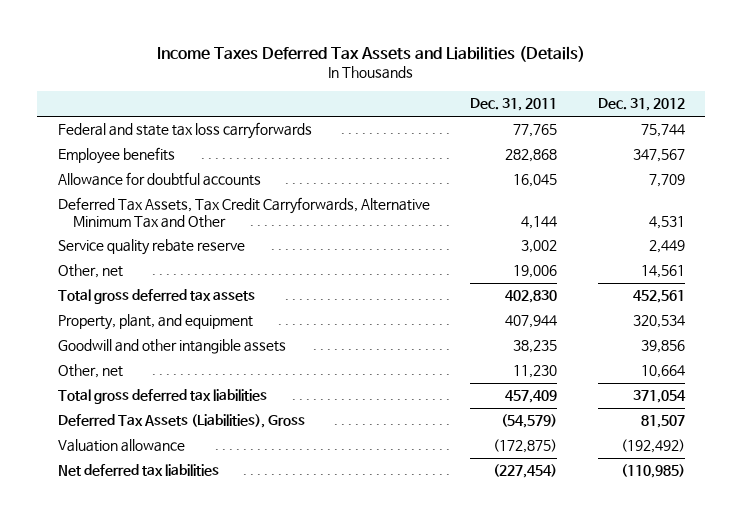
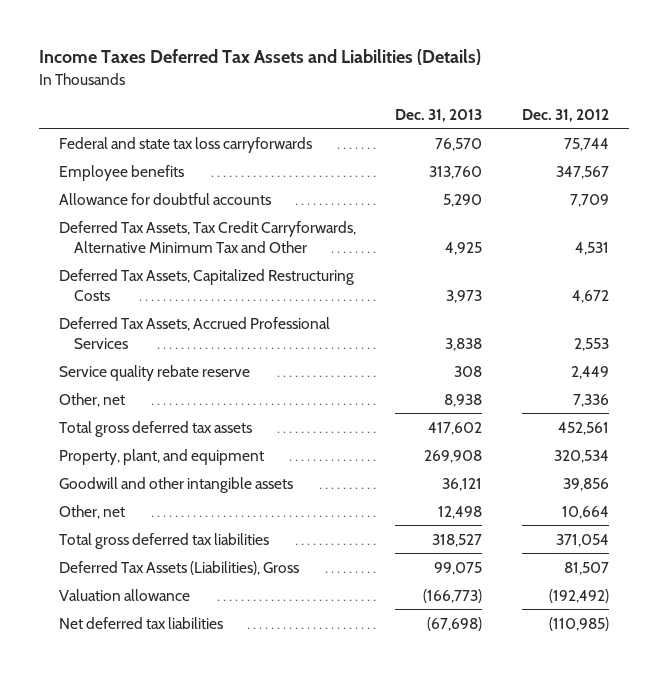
[470,98,558,112] Dec. 31, 2011 -> none
none -> [395,108,483,122] Dec. 31, 2013
none -> [58,268,354,301] Deferred Tax Assets, Capitalized Restructuring Costs
none -> [58,316,330,349] Deferred Tax Assets, Accrued Professional Services
[640,265,685,279] 14,561 -> [573,393,610,407] 7,336

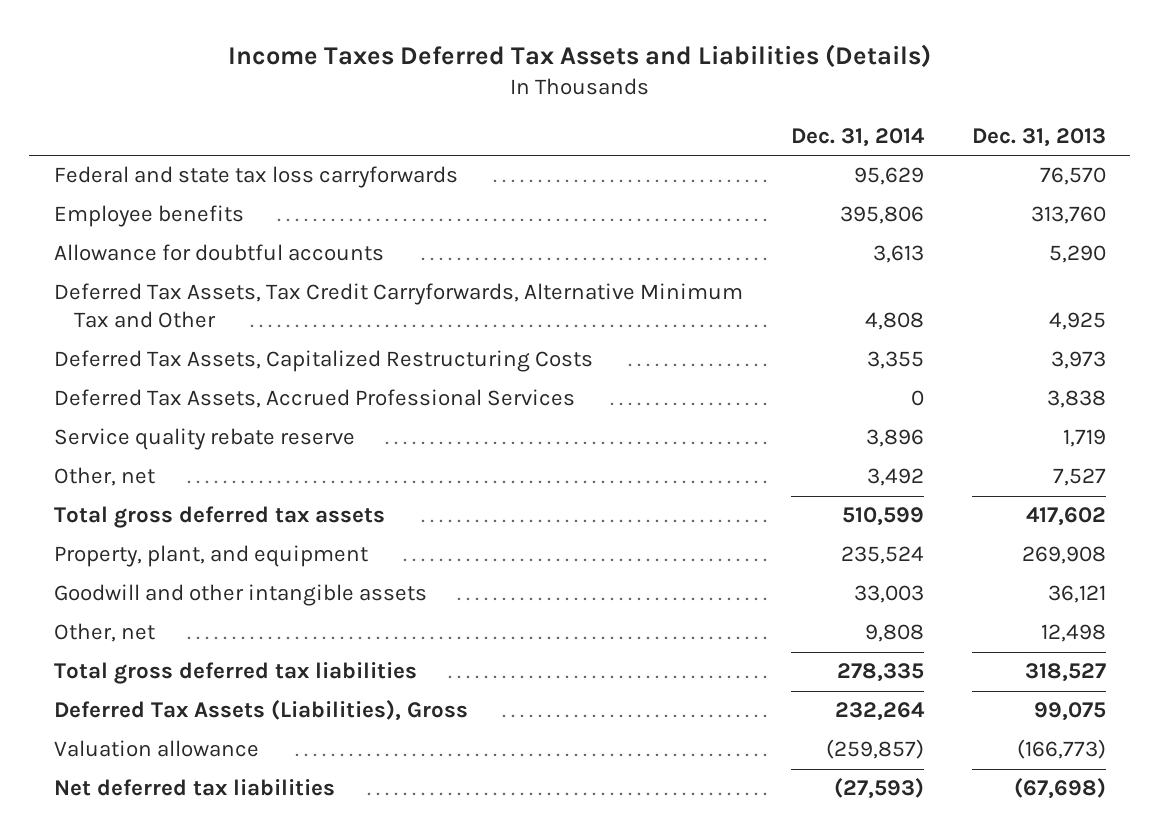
[522,108,610,122] Dec. 31, 2012 -> none
none -> [790,127,925,147] Dec. 31, 2014
[454,365,483,377] 308 -> [1063,429,1107,448] 1,719
[444,393,483,407] 8,938 -> [1053,468,1107,487] 7,527

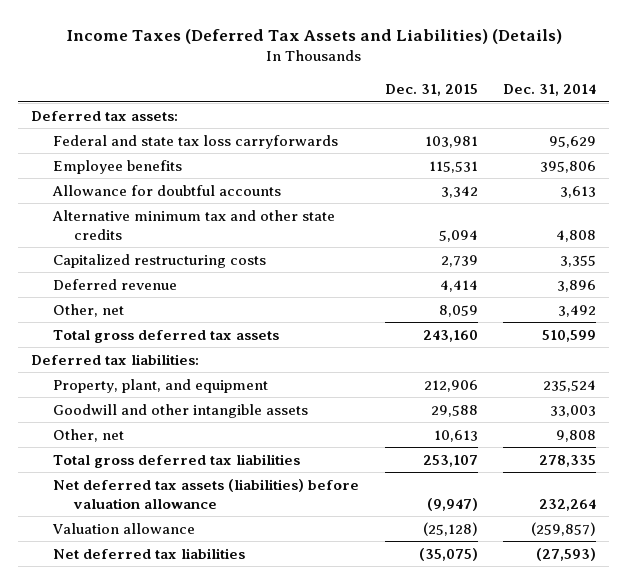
[227,43,931,68] Income Taxes Deferred Tax Assets and Liabilities (Details) -> [65,29,562,45] Income Taxes (Deferred Tax Assets and Liabilities) (Details)
[972,127,1107,147] Dec. 31, 2013 -> none
none -> [384,84,478,97] Dec. 31, 2015
none -> [30,110,178,121] Deferred tax assets:
[53,389,575,409] Deferred Tax Assets, Accrued Professional Services -> none
[53,283,743,329] Deferred Tax Assets, Tax Credit Carryforwards, Alternative Minimum Tax and Other -> [51,209,335,241] Alternative minimum tax and other state credits
[53,350,593,373] Deferred Tax Assets, Capitalized Restructuring Costs -> [52,253,266,268] Capitalized restructuring costs
[53,428,355,451] Service quality rebate reserve -> [52,278,177,290] Deferred revenue
none -> [30,353,199,365] Deferred tax liabilities:
[53,700,468,722] Deferred Tax Assets (Liabilities), Gross -> [52,478,359,510] Net deferred tax assets (liabilities) before valuation allowance

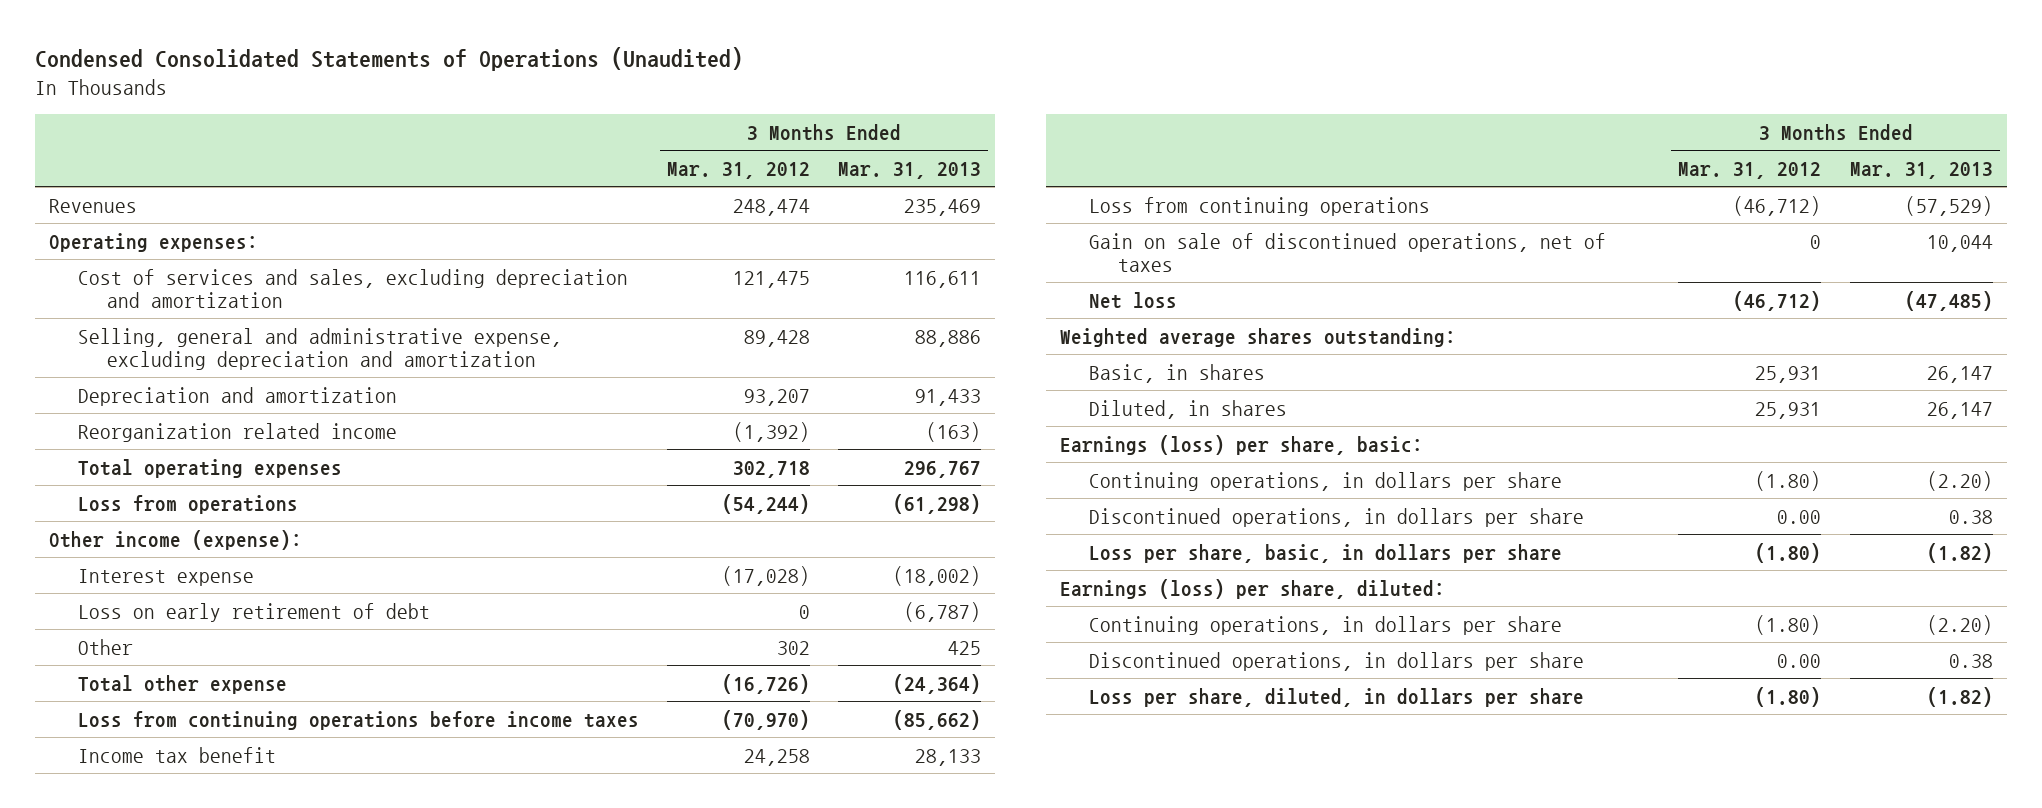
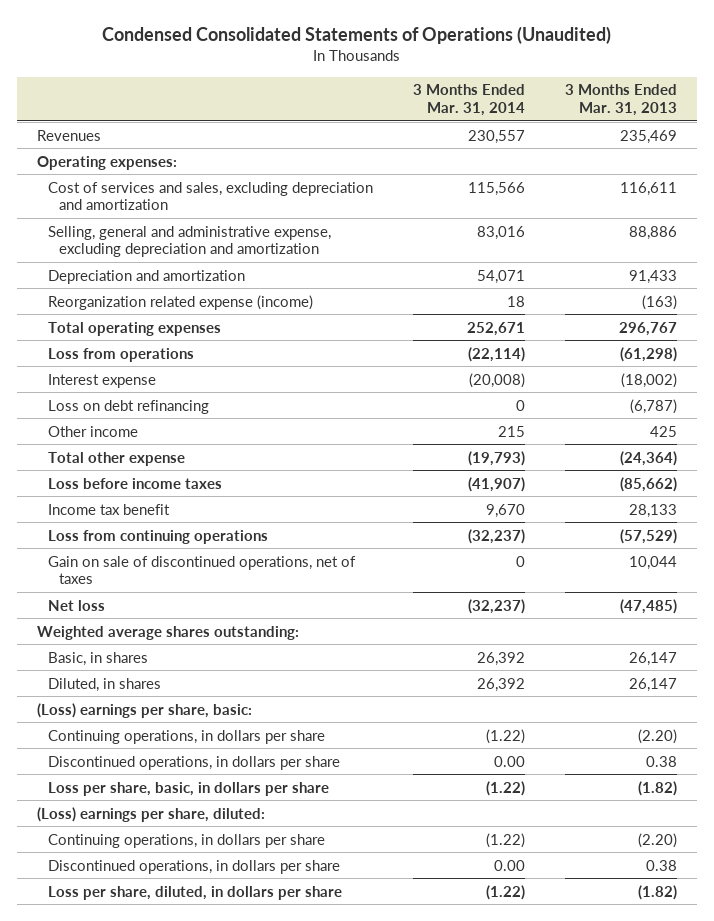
[667,161,811,179] Mar. 31, 2012 -> none
none -> [412,84,525,117] 3 Months Ended Mar. 31, 2014
[77,422,397,442] Reorganization related income -> [48,294,314,310] Reorganization related expense (income)
[48,529,302,550] Other income (expense): -> none
[77,602,430,622] Loss on early retirement of debt -> [48,399,210,414] Loss on debt refinancing
[77,638,133,655] Other -> [48,425,139,437] Other income
[77,710,639,730] Loss from continuing operations before income taxes -> [48,477,223,489] Loss before income taxes
[1060,434,1424,455] Earnings (loss) per share, basic: -> [37,702,253,718] (Loss) earnings per share, basic:
[1060,578,1446,599] Earnings (loss) per share, diluted: -> [37,806,266,822] (Loss) earnings per share, diluted:

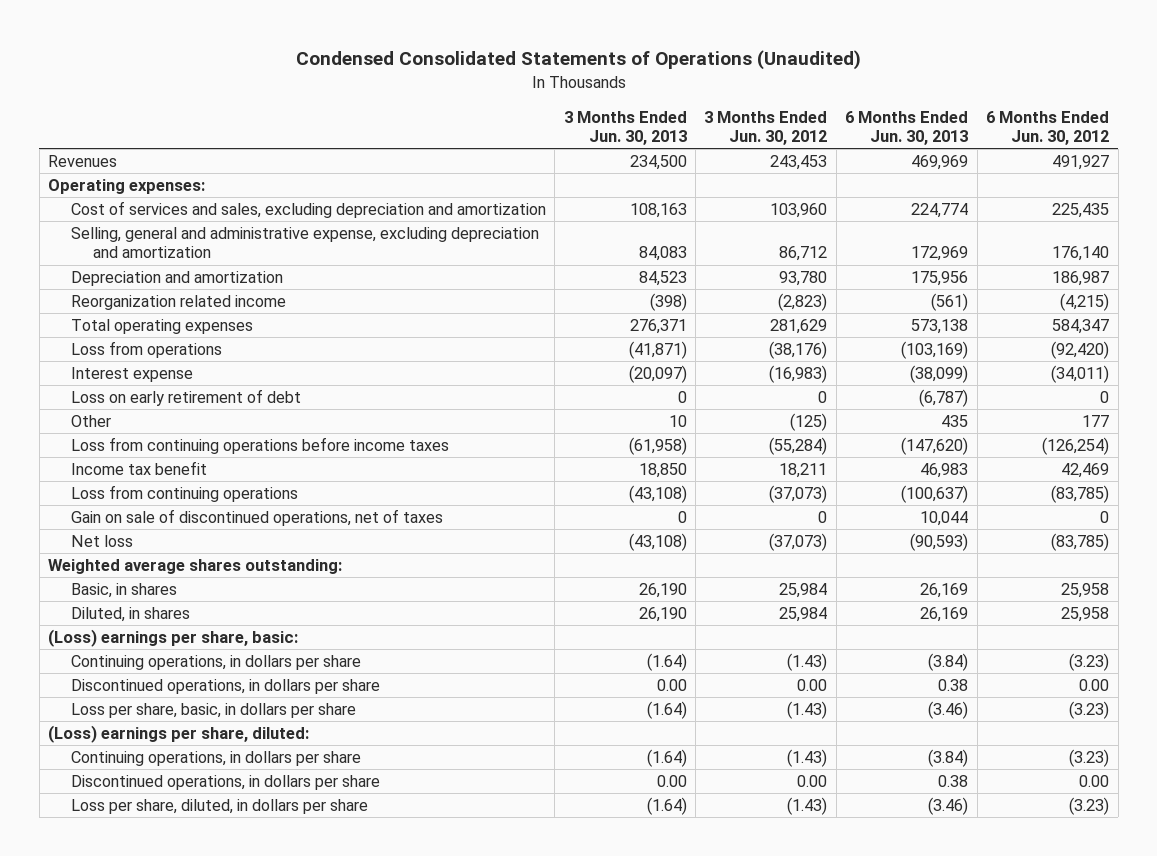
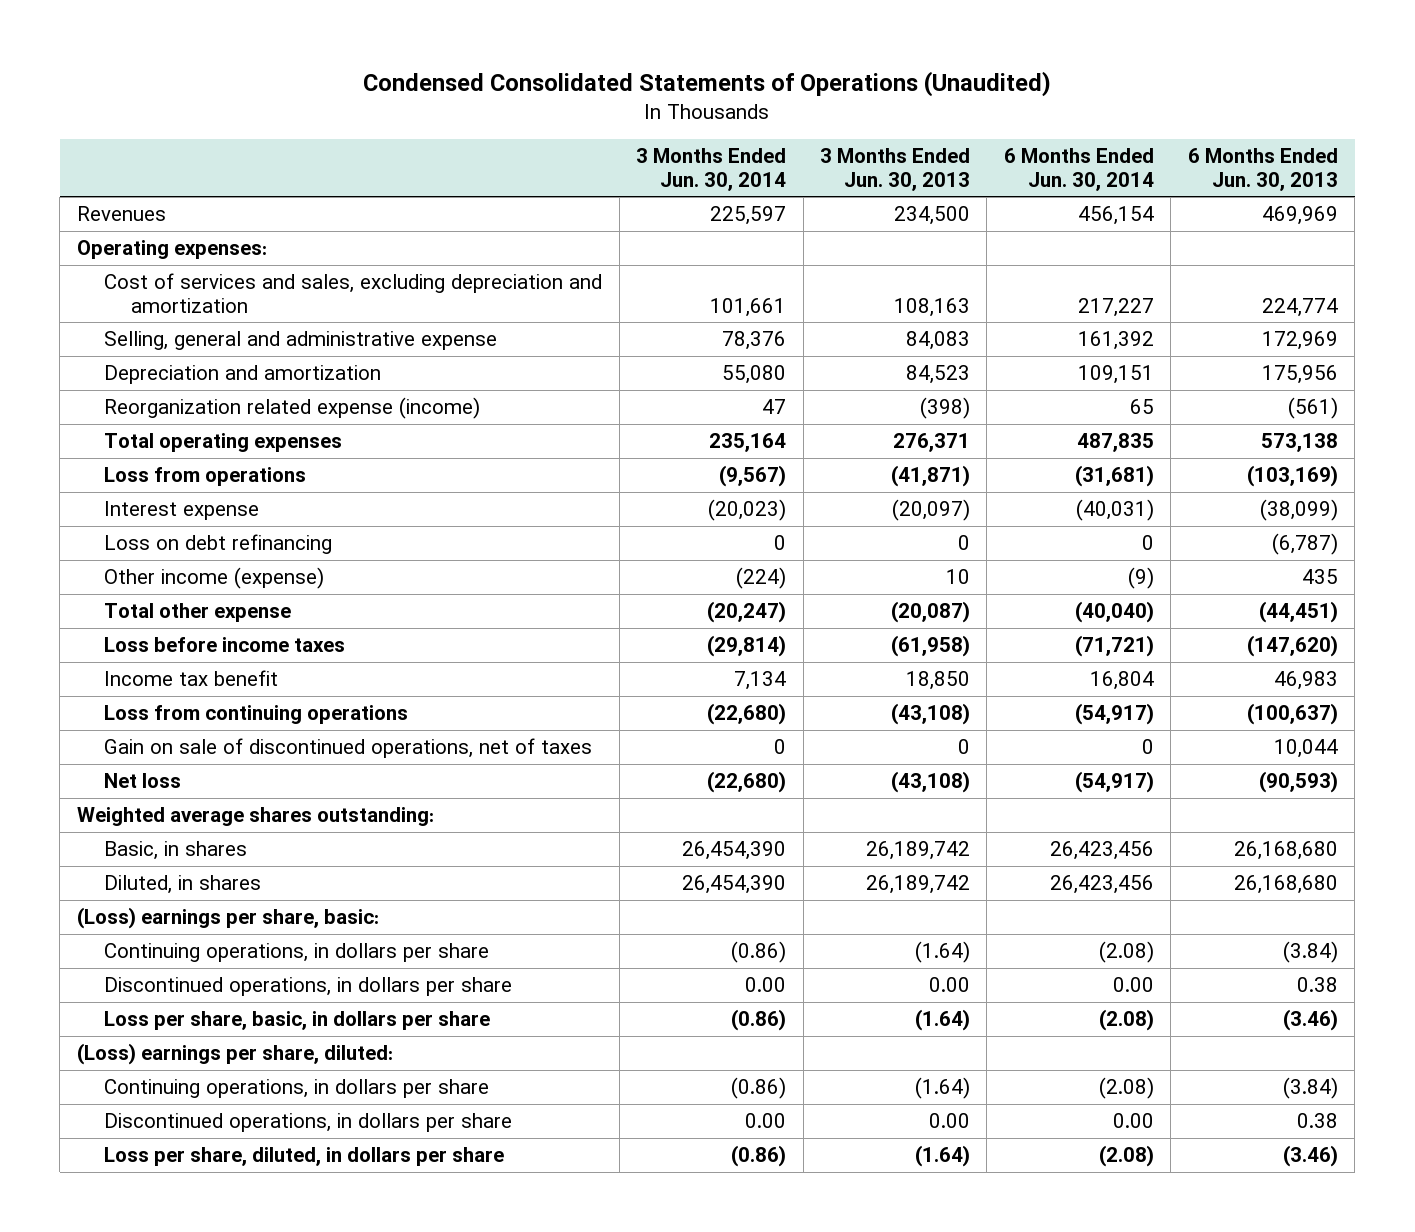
[704,110,828,145] 3 Months Ended Jun. 30, 2012 -> none
[986,110,1110,145] 6 Months Ended Jun. 30, 2012 -> none
none -> [636,148,787,191] 3 Months Ended Jun. 30, 2014
none -> [1003,148,1154,191] 6 Months Ended Jun. 30, 2014
[70,227,539,259] Selling, general and administrative expense, excluding depreciation and amortization -> [104,331,498,351] Selling, general and administrative expense
[70,295,286,311] Reorganization related income -> [104,397,481,420] Reorganization related expense (income)
[70,389,301,407] Loss on early retirement of debt -> [104,534,333,555] Loss on debt refinancing
none -> [104,567,325,590] Other income (expense)
[70,415,111,428] Other -> [104,603,292,623] Total other expense
[668,415,687,428] 10 -> [891,601,971,624] (20,087)
[941,415,969,428] 435 -> [1258,601,1338,624] (44,451)
[70,437,449,455] Loss from continuing operations before income taxes -> [104,637,346,653] Loss before income taxes
[638,583,687,599] 26,190 -> [866,841,971,861] 26,189,742
[920,583,969,599] 26,169 -> [1233,841,1338,861] 26,168,680
[638,607,687,623] 26,190 -> [866,875,971,895] 26,189,742
[920,607,969,623] 26,169 -> [1233,875,1338,895] 26,168,680

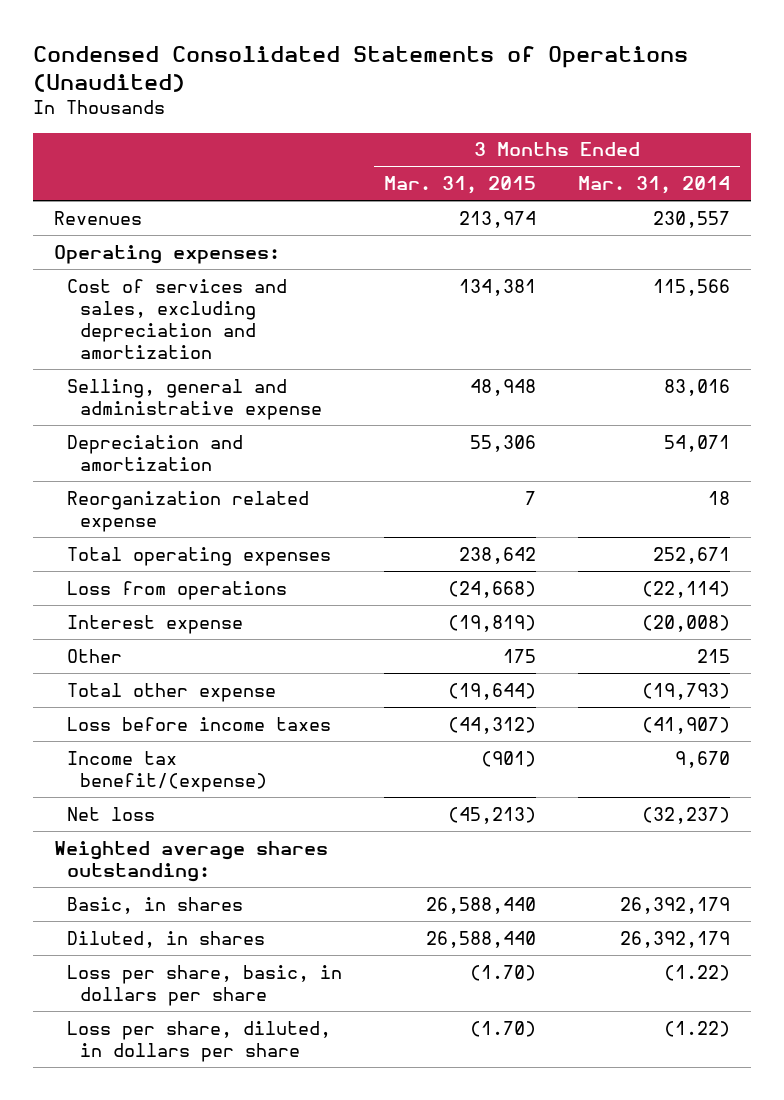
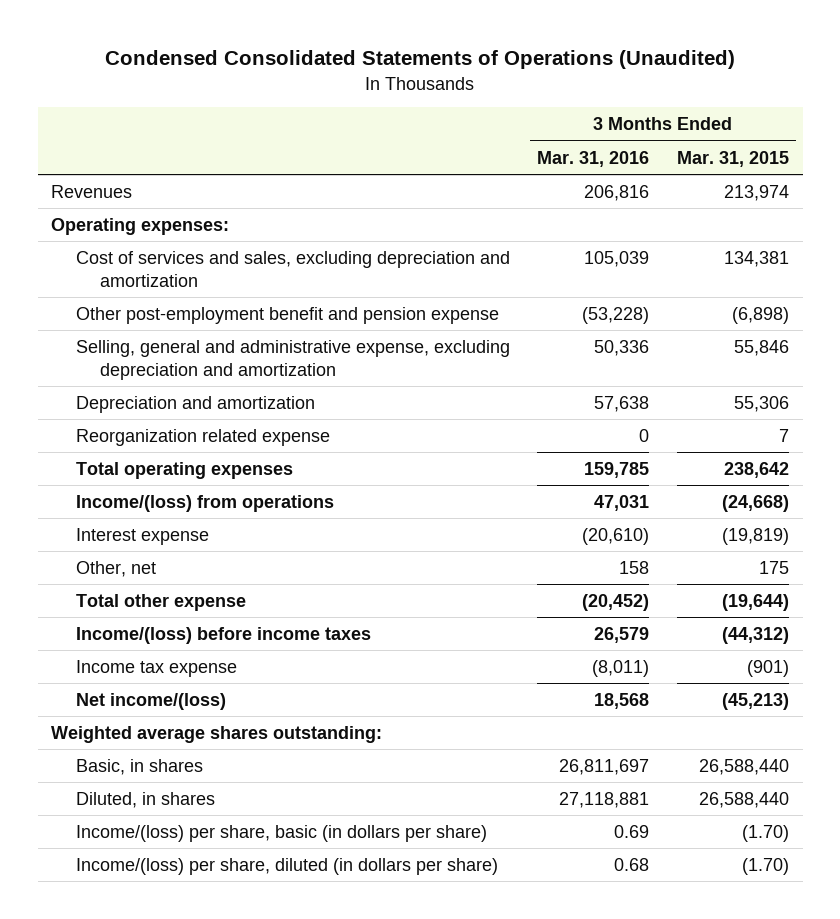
[577,176,730,195] Mar. 31, 2014 -> none
none -> [537,150,650,167] Mar. 31, 2016
none -> [75,306,499,324] Other post-employment benefit and pension expense
[67,378,322,421] Selling, general and administrative expense -> [75,339,510,380] Selling, general and administrative expense, excluding depreciation and amortization
[470,378,537,396] 48,948 -> [733,339,789,356] 55,846
[67,580,288,600] Loss from operations -> [75,494,334,512] Income/(loss) from operations
[67,648,123,663] Other -> [75,560,156,577] Other, net
[67,716,332,731] Loss before income taxes -> [75,626,371,644] Income/(loss) before income taxes
[67,750,267,793] Income tax benefit/(expense) -> [75,659,237,677] Income tax expense
[67,806,156,821] Net loss -> [75,692,226,710] Net income/(loss)
[67,964,343,1007] Loss per share, basic, in dollars per share -> [75,824,487,842] Income/(loss) per share, basic (in dollars per share)
[67,1020,332,1063] Loss per share, diluted, in dollars per share -> [75,857,498,875] Income/(loss) per share, diluted (in dollars per share)

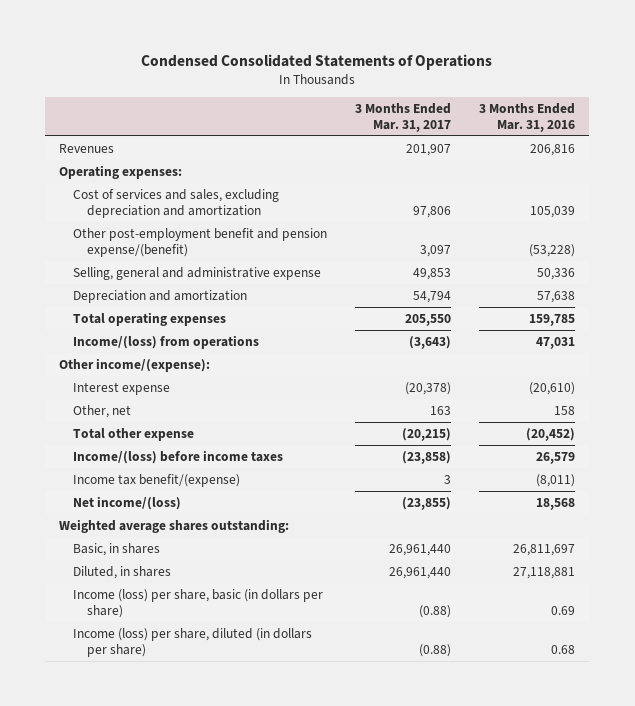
[105,50,736,70] Condensed Consolidated Statements of Operations (Unaudited) -> [141,53,493,70] Condensed Consolidated Statements of Operations
[676,150,789,167] Mar. 31, 2015 -> none
none -> [355,102,452,133] 3 Months Ended Mar. 31, 2017
[75,306,499,324] Other post-employment benefit and pension expense -> [73,227,328,257] Other post-employment benefit and pension expense/(benefit)
[75,339,510,380] Selling, general and administrative expense, excluding depreciation and amortization -> [73,266,322,280] Selling, general and administrative expense
[75,428,330,446] Reorganization related expense -> none
none -> [59,357,211,372] Other income/(expense):
[75,659,237,677] Income tax expense -> [73,473,241,487] Income tax benefit/(expense)
[75,824,487,842] Income/(loss) per share, basic (in dollars per share) -> [73,588,324,618] Income (loss) per share, basic (in dollars per share)
[75,857,498,875] Income/(loss) per share, diluted (in dollars per share) -> [73,627,313,657] Income (loss) per share, diluted (in dollars per share)

